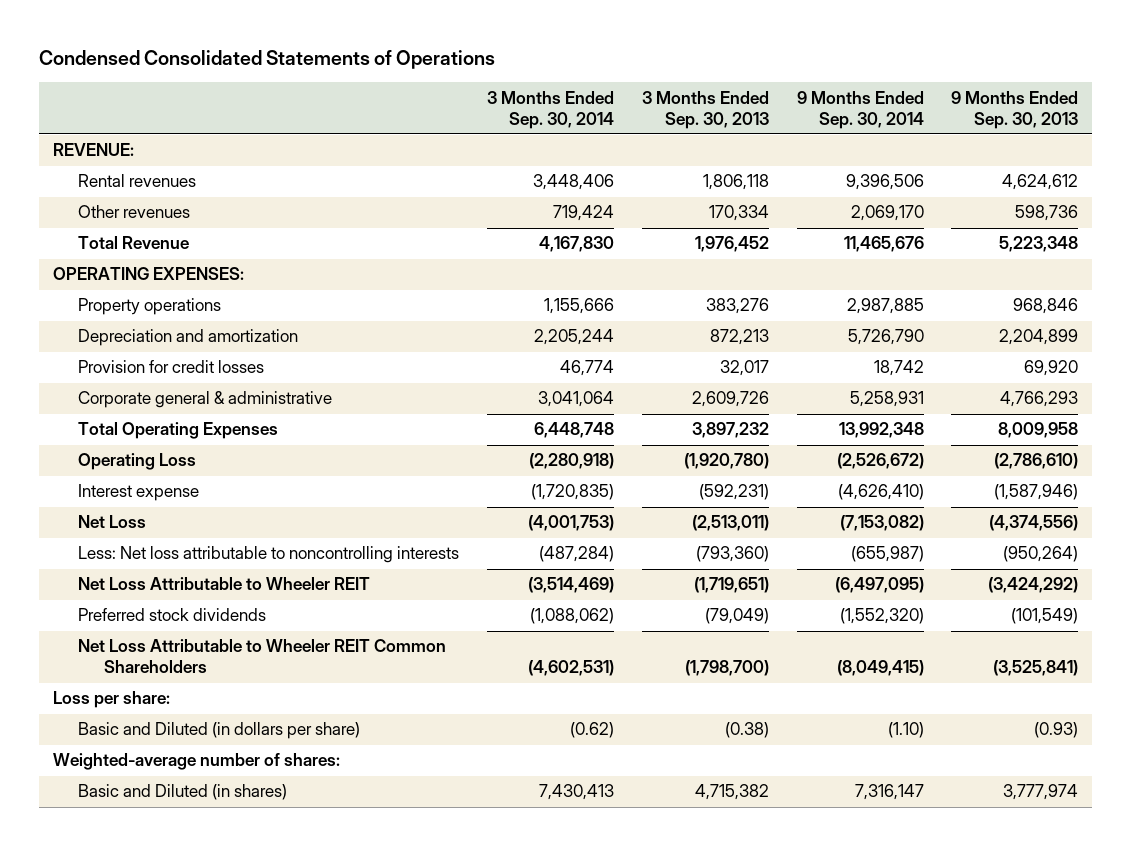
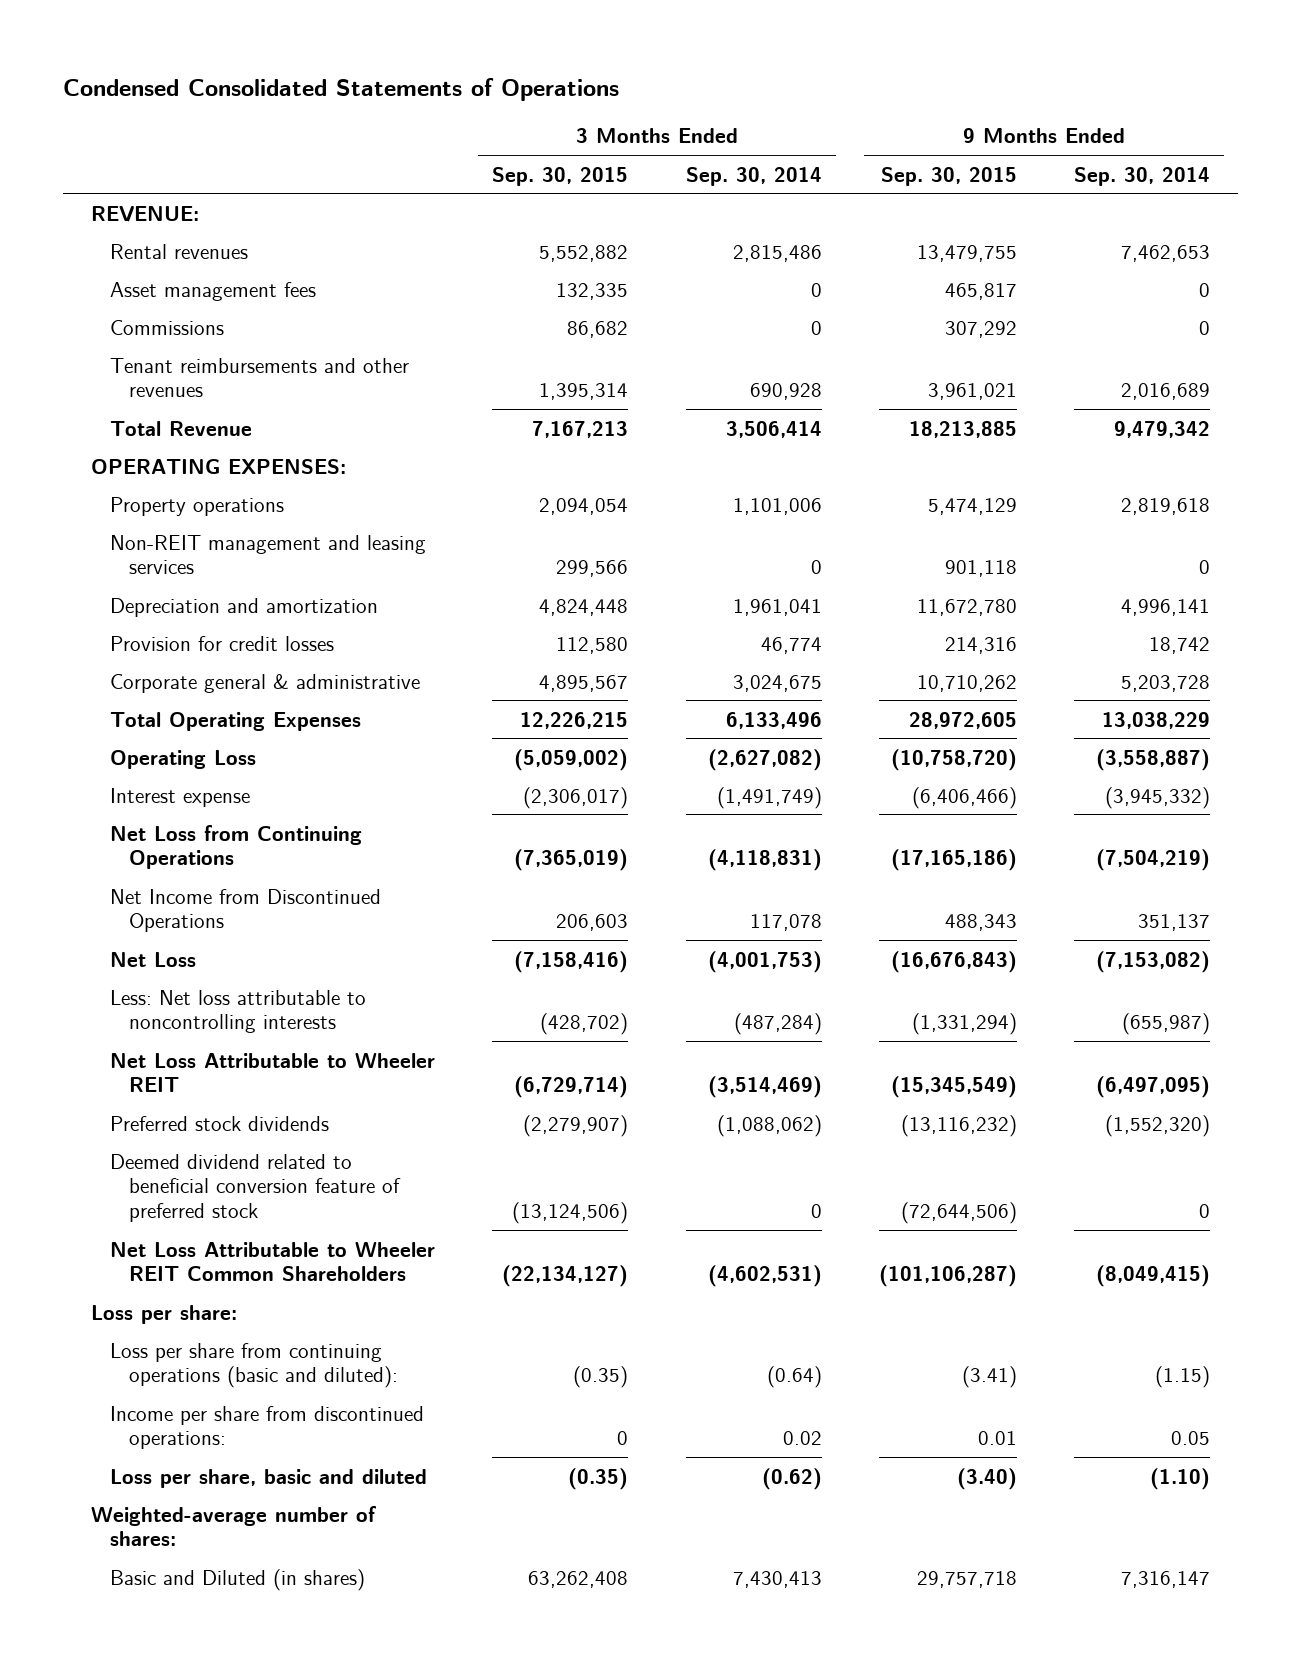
[641,90,769,129] 3 Months Ended Sep. 30, 2013 -> none
[951,90,1079,129] 9 Months Ended Sep. 30, 2013 -> none
none -> [492,166,629,186] Sep. 30, 2015
none -> [880,166,1017,186] Sep. 30, 2015
[533,174,615,191] 3,448,406 -> [732,244,822,262] 2,815,486
[845,174,924,191] 9,396,506 -> [1120,244,1210,262] 7,462,653
none -> [110,281,317,301] Asset management fees
none -> [110,319,225,335] Commissions
[78,205,191,219] Other revenues -> [110,357,410,398] Tenant reimbursements and other revenues
[553,205,615,222] 719,424 -> [749,383,822,401] 690,928
[850,205,924,222] 2,069,170 -> [1120,383,1210,401] 2,016,689
[539,236,615,253] 4,167,830 -> [725,420,822,438] 3,506,414
[843,236,924,253] 11,465,676 -> [1113,420,1210,438] 9,479,342
[544,298,615,315] 1,155,666 -> [732,497,822,515] 1,101,006
[846,298,924,315] 2,987,885 -> [1120,497,1210,515] 2,819,618
none -> [110,534,427,575] Non-REIT management and leasing services
[534,329,615,346] 2,205,244 -> [732,598,822,616] 1,961,041
[847,329,924,346] 5,726,790 -> [1120,598,1210,616] 4,996,141
[538,391,615,408] 3,041,064 -> [732,674,822,692] 3,024,675
[849,391,924,408] 5,258,931 -> [1120,674,1210,692] 5,203,728
[534,422,615,439] 6,448,748 -> [725,711,822,729] 6,133,496
[838,422,924,439] 13,992,348 -> [1101,711,1210,729] 13,038,229
[529,453,615,470] (2,280,918) -> [707,748,822,771] (2,627,082)
[836,453,924,470] (2,526,672) -> [1095,748,1210,771] (3,558,887)
[531,484,615,501] (1,720,835) -> [716,786,822,809] (1,491,749)
[837,484,924,501] (4,626,410) -> [1104,786,1210,809] (3,945,332)
none -> [110,824,363,870] Net Loss from Continuing Operations
none -> [110,888,382,933] Net Income from Discontinued Operations
none -> [110,1153,402,1223] Deemed dividend related to beneficial conversion feature of preferred stock
none -> [110,1342,399,1389] Loss per share from continuing operations (basic and diluted):
none -> [110,1405,425,1450] Income per share from discontinued operations:
[78,722,361,740] Basic and Diluted (in dollars per share) -> [110,1468,428,1488] Loss per share, basic and diluted

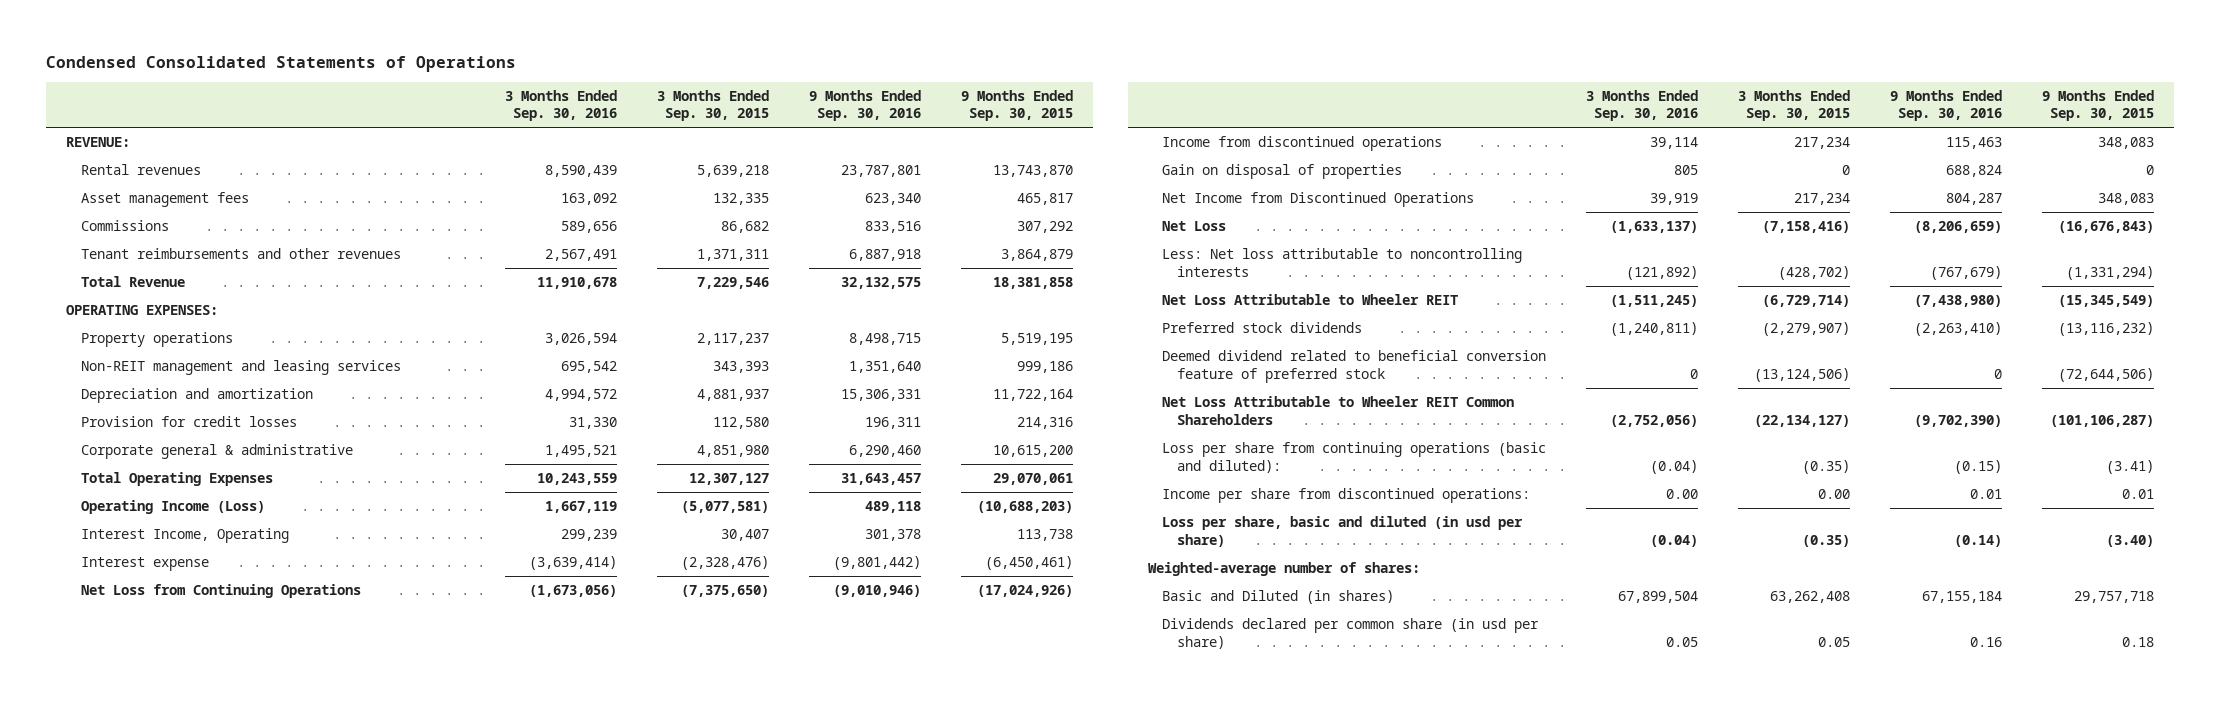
[685,166,822,186] Sep. 30, 2014 -> none
[1073,166,1210,186] Sep. 30, 2014 -> none
none -> [504,89,617,122] 3 Months Ended Sep. 30, 2016
none -> [808,89,921,122] 9 Months Ended Sep. 30, 2016
[539,244,629,262] 5,552,882 -> [696,164,769,177] 5,639,218
[916,244,1017,262] 13,479,755 -> [992,164,1073,177] 13,743,870
[539,383,629,401] 1,395,314 -> [696,248,769,261] 1,371,311
[927,383,1017,401] 3,961,021 -> [1000,248,1073,261] 3,864,879
[532,420,629,438] 7,167,213 -> [696,276,769,289] 7,229,546
[908,420,1017,438] 18,213,885 -> [992,276,1073,289] 18,381,858
[539,497,629,515] 2,094,054 -> [696,332,769,345] 2,117,237
[927,497,1017,515] 5,474,129 -> [1000,332,1073,345] 5,519,195
[556,560,629,578] 299,566 -> [712,360,769,373] 343,393
[944,560,1017,578] 901,118 -> [1016,360,1073,373] 999,186
[539,598,629,616] 4,824,448 -> [696,388,769,401] 4,881,937
[916,598,1017,616] 11,672,780 -> [992,388,1073,401] 11,722,164
[539,674,629,692] 4,895,567 -> [696,444,769,457] 4,851,980
[916,674,1017,692] 10,710,262 -> [992,444,1073,457] 10,615,200
[520,711,629,729] 12,226,215 -> [688,472,769,485] 12,307,127
[908,711,1017,729] 28,972,605 -> [992,472,1073,485] 29,070,061
[110,749,257,769] Operating Loss -> [80,499,265,514] Operating Income (Loss)
[514,748,629,771] (5,059,002) -> [680,500,769,513] (5,077,581)
[890,748,1017,771] (10,758,720) -> [976,500,1073,513] (10,688,203)
none -> [80,527,289,543] Interest Income, Operating
[523,786,629,809] (2,306,017) -> [680,555,769,570] (2,328,476)
[911,786,1017,809] (6,406,466) -> [984,555,1073,570] (6,450,461)
[514,849,629,872] (7,365,019) -> [680,584,769,597] (7,375,650)
[890,849,1017,872] (17,165,186) -> [976,584,1073,597] (17,024,926)
none -> [1162,135,1443,151] Income from discontinued operations
none -> [1162,163,1403,179] Gain on disposal of properties
[556,914,629,932] 206,603 -> [1794,192,1851,205] 217,234
[944,914,1017,932] 488,343 -> [2098,192,2155,205] 348,083
[91,1304,238,1324] Loss per share: -> none
[617,1431,629,1446] 0 -> [1818,488,1851,499] 0.00
[110,1468,428,1488] Loss per share, basic and diluted -> [1162,515,1524,547] Loss per share, basic and diluted (in usd per share)
none -> [1162,617,1540,649] Dividends declared per common share (in usd per share)

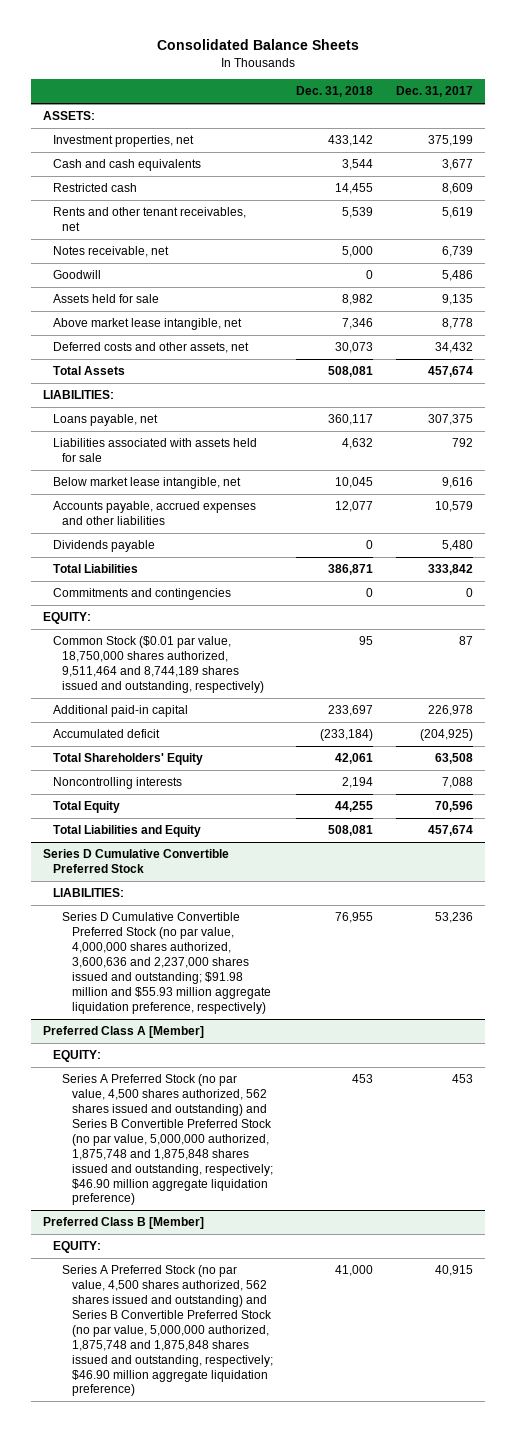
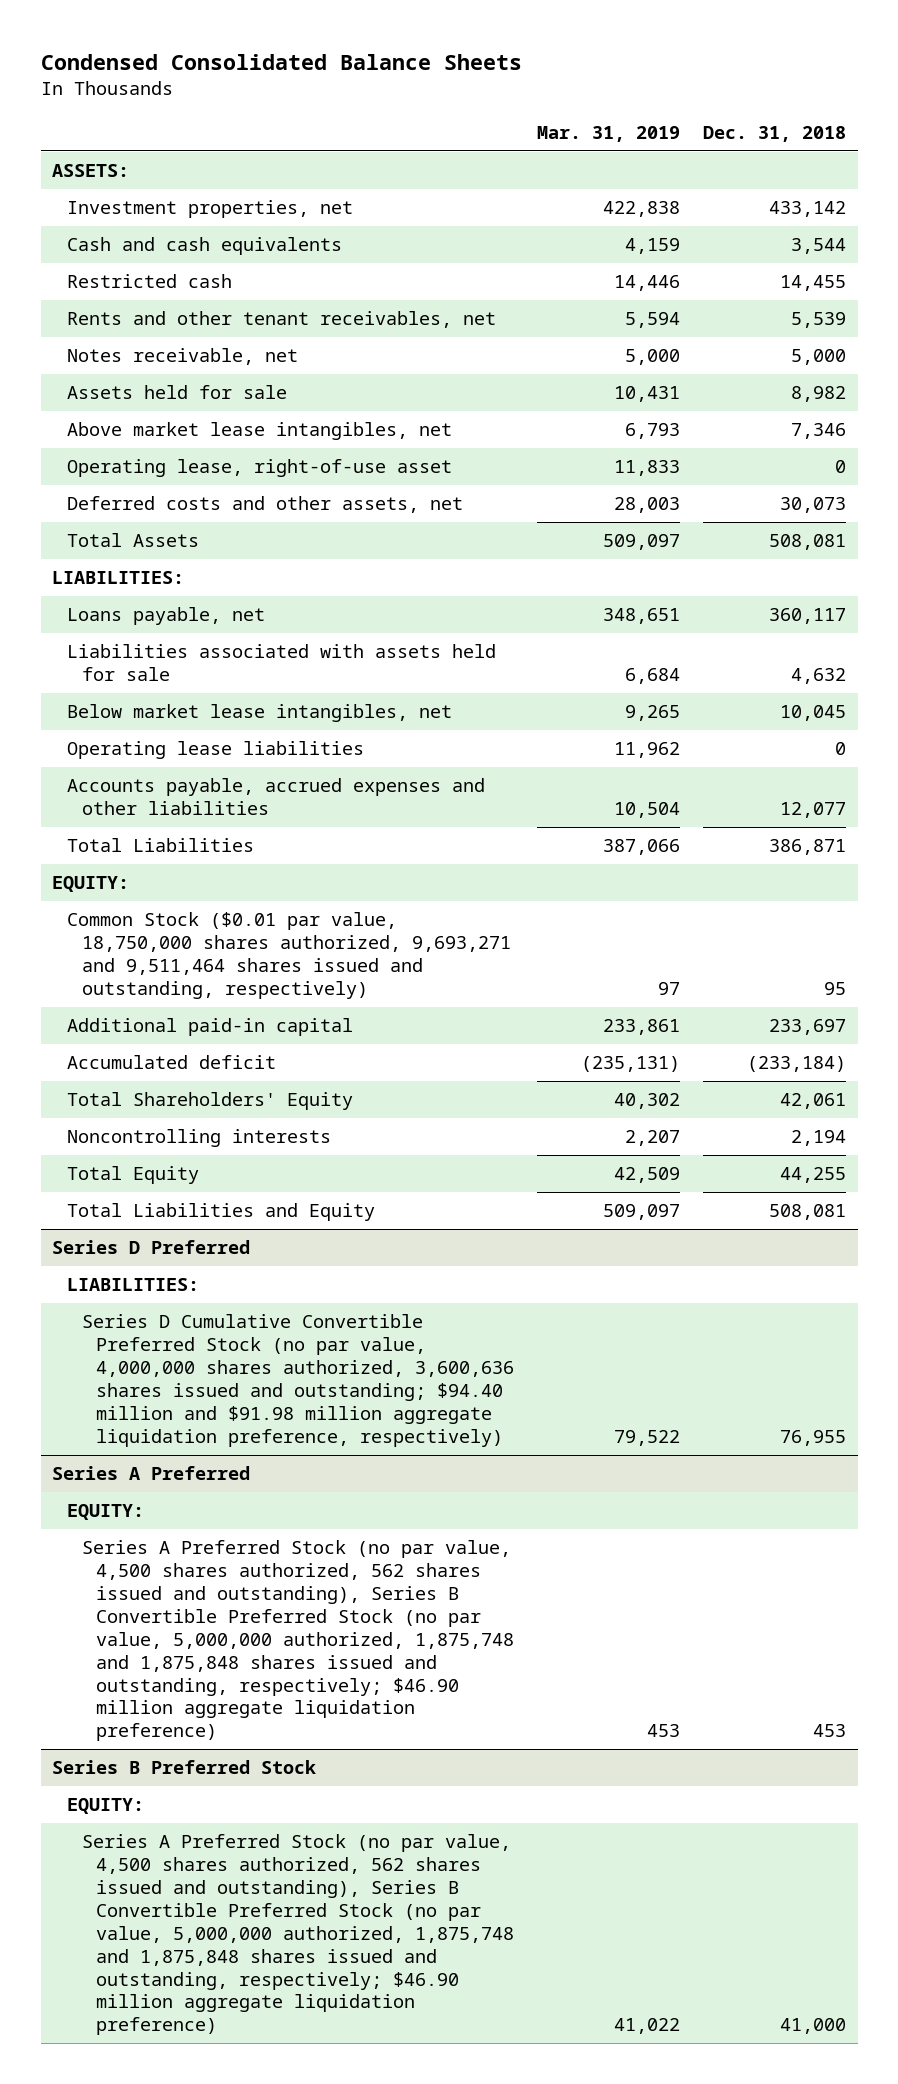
[156,39,359,51] Consolidated Balance Sheets -> [40,53,522,70] Condensed Consolidated Balance Sheets
[396,86,474,98] Dec. 31, 2017 -> none
none -> [537,125,681,142] Mar. 31, 2019
[52,270,101,280] Goodwill -> none
[52,318,242,331] Above market lease intangible, net -> [66,422,452,441] Above market lease intangibles, net
none -> [66,459,452,478] Operating lease, right-of-use asset
[52,477,241,490] Below market lease intangible, net -> [66,704,452,723] Below market lease intangibles, net
none -> [66,741,364,760] Operating lease liabilities
[52,540,155,553] Dividends payable -> none
[52,588,231,601] Commitments and contingencies -> none
[52,636,265,694] Common Stock ($0.01 par value, 18,750,000 shares authorized, 9,511,464 and 8,744,189 shares issued and outstanding, respectively) -> [66,912,511,999] Common Stock ($0.01 par value, 18,750,000 shares authorized, 9,693,271 and 9,511,464 shares issued and outstanding, respectively)
[42,849,229,874] Series D Cumulative Convertible Preferred Stock -> [52,1240,251,1255] Series D Preferred
[42,1026,204,1039] Preferred Class A [Member] -> none
[62,912,272,1014] Series D Cumulative Convertible Preferred Stock (no par value, 4,000,000 shares authorized, 3,600,636 and 2,237,000 shares issued and outstanding; $91.98 million and $55.93 million aggregate liquidation preference, respectively) -> [81,1314,515,1447] Series D Cumulative Convertible Preferred Stock (no par value, 4,000,000 shares authorized, 3,600,636 shares issued and outstanding; $94.40 million and $91.98 million aggregate liquidation preference, respectively)
none -> [52,1466,251,1481] Series A Preferred
[42,1217,204,1230] Preferred Class B [Member] -> none
[62,1074,274,1206] Series A Preferred Stock (no par value, 4,500 shares authorized, 562 shares issued and outstanding) and Series B Convertible Preferred Stock (no par value, 5,000,000 authorized, 1,875,748 and 1,875,848 shares issued and outstanding, respectively; $46.90 million aggregate liquidation preference) -> [81,1540,515,1742] Series A Preferred Stock (no par value, 4,500 shares authorized, 562 shares issued and outstanding), Series B Convertible Preferred Stock (no par value, 5,000,000 authorized, 1,875,748 and 1,875,848 shares issued and outstanding, respectively; $46.90 million aggregate liquidation preference)
none -> [52,1760,317,1775] Series B Preferred Stock
[62,1265,274,1397] Series A Preferred Stock (no par value, 4,500 shares authorized, 562 shares issued and outstanding) and Series B Convertible Preferred Stock (no par value, 5,000,000 authorized, 1,875,748 and 1,875,848 shares issued and outstanding, respectively; $46.90 million aggregate liquidation preference) -> [81,1834,515,2036] Series A Preferred Stock (no par value, 4,500 shares authorized, 562 shares issued and outstanding), Series B Convertible Preferred Stock (no par value, 5,000,000 authorized, 1,875,748 and 1,875,848 shares issued and outstanding, respectively; $46.90 million aggregate liquidation preference)

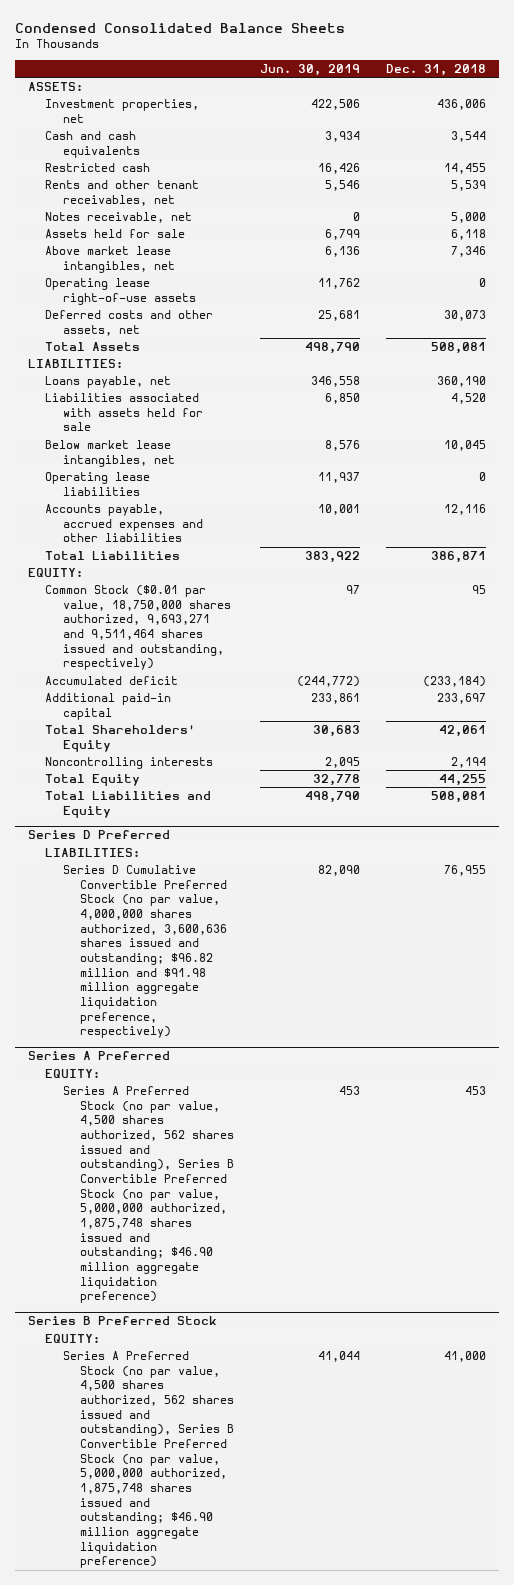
[537,125,681,142] Mar. 31, 2019 -> none
none -> [259,63,360,76] Jun. 30, 2019
[769,201,847,218] 433,142 -> [436,99,486,111] 436,006
[791,386,847,403] 8,982 -> [450,229,486,241] 6,118
[66,459,452,478] Operating lease, right-of-use asset -> [45,278,196,305] Operating lease right-of-use assets
[769,608,847,625] 360,117 -> [436,376,486,388] 360,190
[791,668,847,685] 4,632 -> [450,393,486,405] 4,520
[780,802,847,819] 12,077 -> [443,504,486,516] 12,116
[66,1018,353,1037] Additional paid-in capital -> [45,693,172,720] Additional paid-in capital
[81,1314,515,1447] Series D Cumulative Convertible Preferred Stock (no par value, 4,000,000 shares authorized, 3,600,636 shares issued and outstanding; $94.40 million and $91.98 million aggregate liquidation preference, respectively) -> [62,865,228,1039] Series D Cumulative Convertible Preferred Stock (no par value, 4,000,000 shares authorized, 3,600,636 shares issued and outstanding; $96.82 million and $91.98 million aggregate liquidation preference, respectively)
[81,1540,515,1742] Series A Preferred Stock (no par value, 4,500 shares authorized, 562 shares issued and outstanding), Series B Convertible Preferred Stock (no par value, 5,000,000 authorized, 1,875,748 and 1,875,848 shares issued and outstanding, respectively; $46.90 million aggregate liquidation preference) -> [62,1086,235,1304] Series A Preferred Stock (no par value, 4,500 shares authorized, 562 shares issued and outstanding), Series B Convertible Preferred Stock (no par value, 5,000,000 authorized, 1,875,748 shares issued and outstanding; $46.90 million aggregate liquidation preference)
[81,1834,515,2036] Series A Preferred Stock (no par value, 4,500 shares authorized, 562 shares issued and outstanding), Series B Convertible Preferred Stock (no par value, 5,000,000 authorized, 1,875,748 and 1,875,848 shares issued and outstanding, respectively; $46.90 million aggregate liquidation preference) -> [62,1351,235,1569] Series A Preferred Stock (no par value, 4,500 shares authorized, 562 shares issued and outstanding), Series B Convertible Preferred Stock (no par value, 5,000,000 authorized, 1,875,748 shares issued and outstanding; $46.90 million aggregate liquidation preference)

